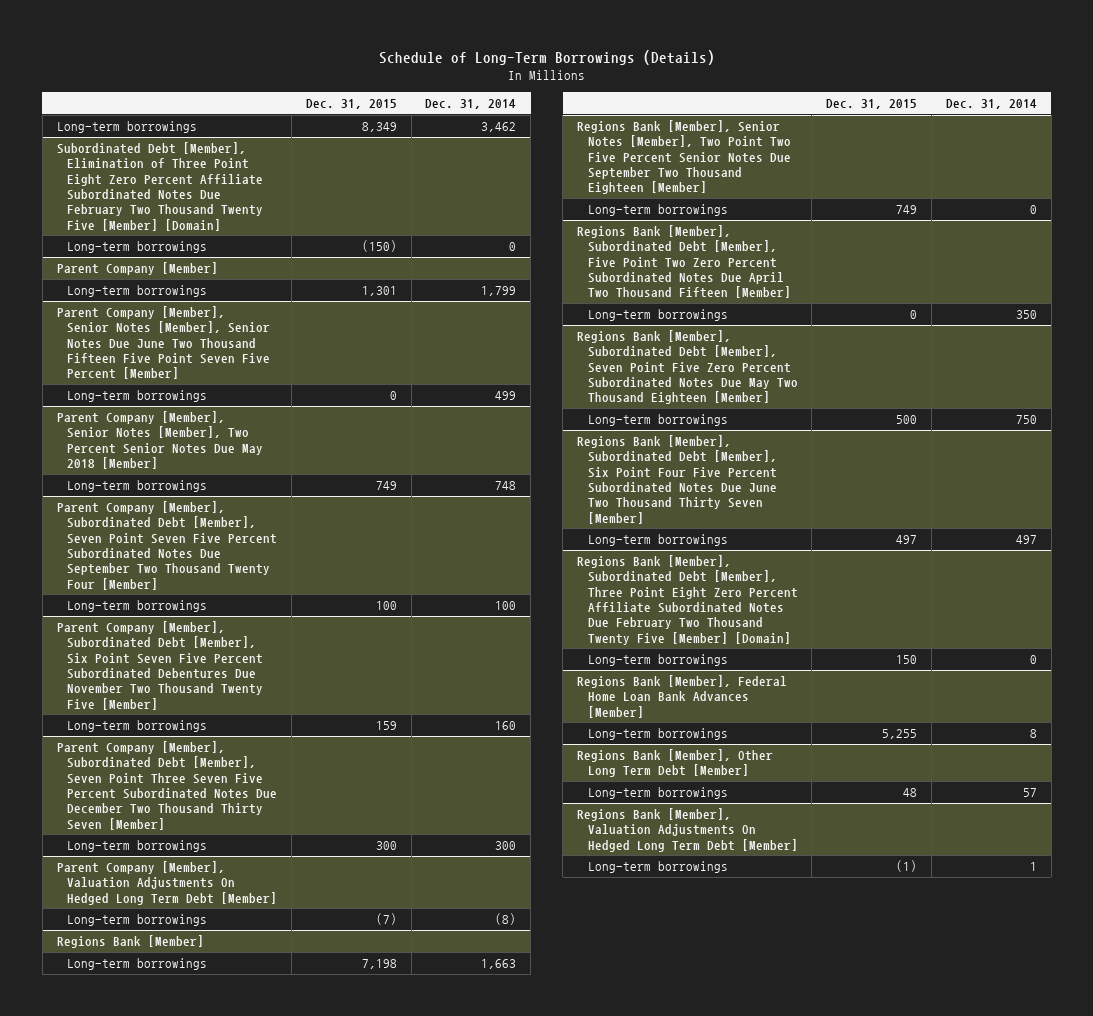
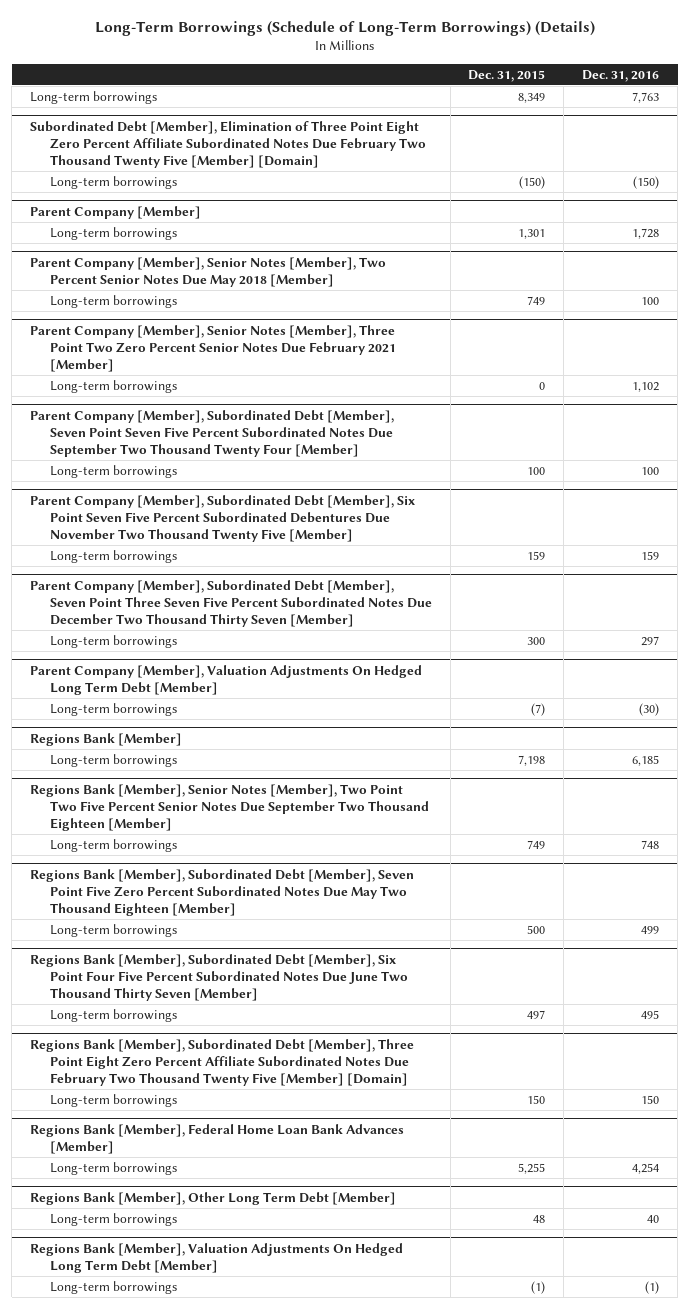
[378,49,715,65] Schedule of Long-Term Borrowings (Details) -> [94,21,595,37] Long-Term Borrowings (Schedule of Long-Term Borrowings) (Details)
[425,98,517,109] Dec. 31, 2014 -> none
none -> [582,69,660,82] Dec. 31, 2016
[56,305,271,380] Parent Company [Member], Senior Notes [Member], Senior Notes Due June Two Thousand Fifteen Five Point Seven Five Percent [Member] -> none
[67,389,208,402] Long-term borrowings -> none
none -> [30,324,396,373] Parent Company [Member], Senior Notes [Member], Three Point Two Zero Percent Senior Notes Due February 2021 [Member]
none -> [49,379,177,393] Long-term borrowings
[576,224,791,299] Regions Bank [Member], Subordinated Debt [Member], Five Point Two Zero Percent Subordinated Notes Due April Two Thousand Fifteen [Member] -> none
[587,308,728,321] Long-term borrowings -> none

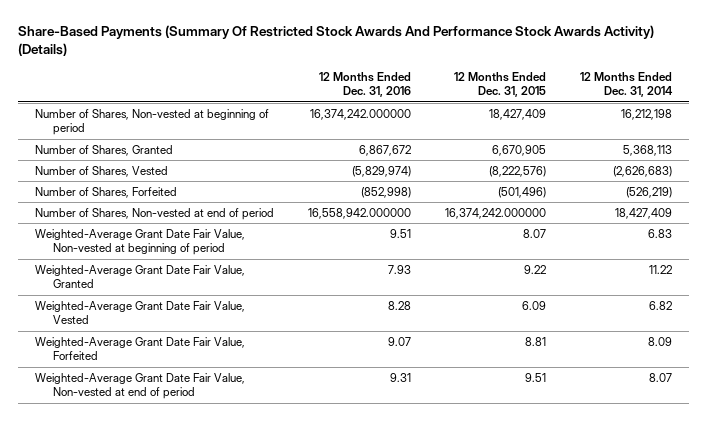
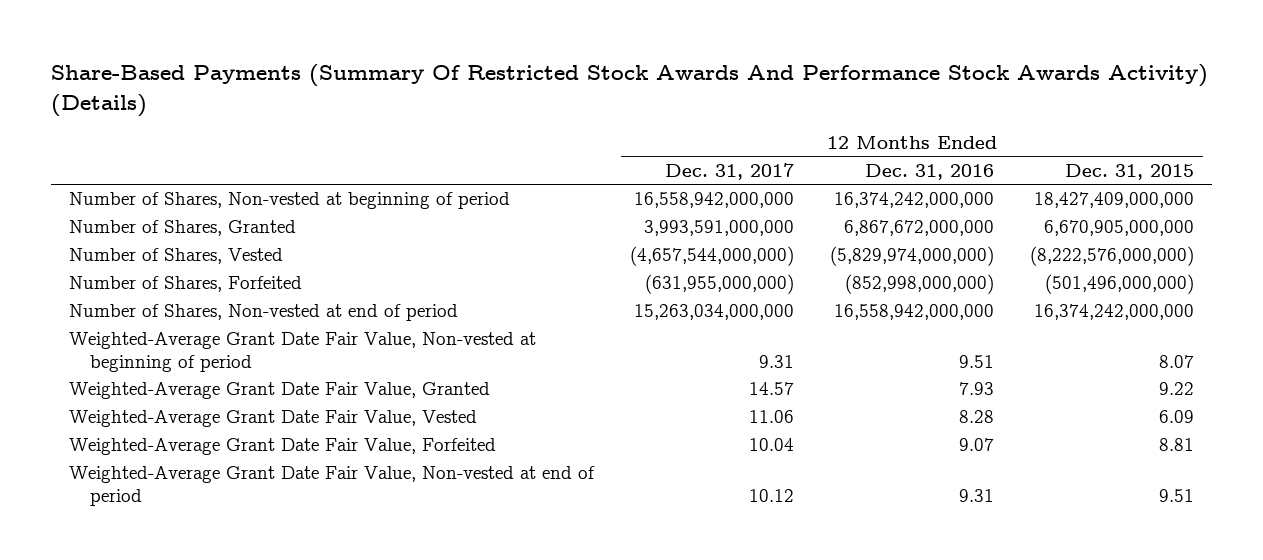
[580,71,674,98] 12 Months Ended Dec. 31, 2014 -> none
none -> [664,162,794,180] Dec. 31, 2017
[309,108,411,120] 16,374,242.000000 -> [833,192,994,209] 16,374,242,000,000
[489,108,547,120] 18,427,409 -> [1034,192,1195,209] 18,427,409,000,000
[358,144,411,156] 6,867,672 -> [843,220,994,237] 6,867,672,000,000
[492,144,547,156] 6,670,905 -> [1044,220,1195,237] 6,670,905,000,000
[351,165,411,177] (5,829,974) -> [829,246,994,267] (5,829,974,000,000)
[489,165,547,177] (8,222,576) -> [1030,246,1195,267] (8,222,576,000,000)
[360,186,411,198] (852,998) -> [844,274,994,295] (852,998,000,000)
[498,186,547,198] (501,496) -> [1045,274,1195,295] (501,496,000,000)
[307,207,411,219] 16,558,942.000000 -> [833,304,994,321] 16,558,942,000,000
[445,207,547,219] 16,374,242.000000 -> [1034,304,1195,321] 16,374,242,000,000

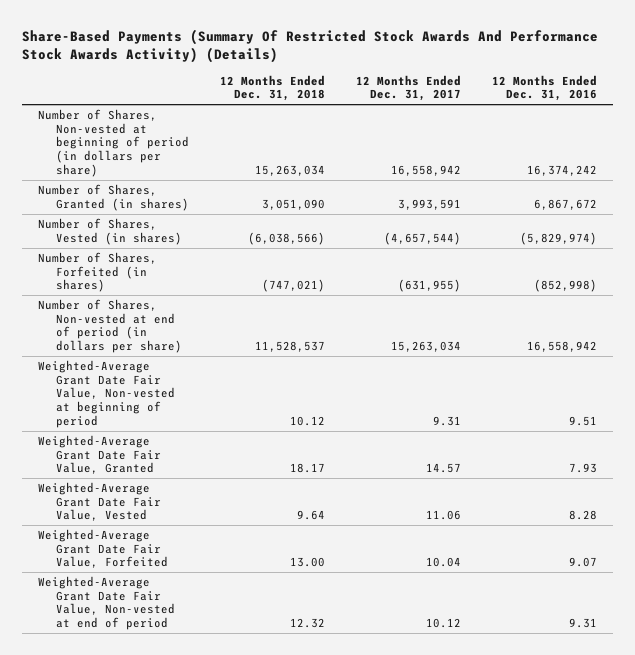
[1065,163,1195,180] Dec. 31, 2015 -> none
none -> [219,74,325,102] 12 Months Ended Dec. 31, 2018
[68,192,510,210] Number of Shares, Non-vested at beginning of period -> [37,109,189,177] Number of Shares, Non-vested at beginning of period (in dollars per share)
[633,192,794,209] 16,558,942,000,000 -> [390,164,461,176] 16,558,942
[833,192,994,209] 16,374,242,000,000 -> [527,164,598,176] 16,374,242
[68,220,296,237] Number of Shares, Granted -> [37,184,189,211] Number of Shares, Granted (in shares)
[643,220,794,237] 3,993,591,000,000 -> [397,198,461,210] 3,993,591
[843,220,994,237] 6,867,672,000,000 -> [534,198,598,210] 6,867,672
[68,248,283,265] Number of Shares, Vested -> [37,218,182,245] Number of Shares, Vested (in shares)
[629,246,794,267] (4,657,544,000,000) -> [383,231,461,245] (4,657,544)
[829,246,994,267] (5,829,974,000,000) -> [520,231,598,245] (5,829,974)
[68,276,302,293] Number of Shares, Forfeited -> [37,252,157,293] Number of Shares, Forfeited (in shares)
[644,274,794,295] (631,955,000,000) -> [397,279,461,293] (631,955)
[844,274,994,295] (852,998,000,000) -> [534,279,598,293] (852,998)
[68,304,458,322] Number of Shares, Non-vested at end of period -> [37,299,182,354] Number of Shares, Non-vested at end of period (in dollars per share)
[633,304,794,321] 15,263,034,000,000 -> [390,341,461,353] 15,263,034
[833,304,994,321] 16,558,942,000,000 -> [527,341,598,353] 16,558,942

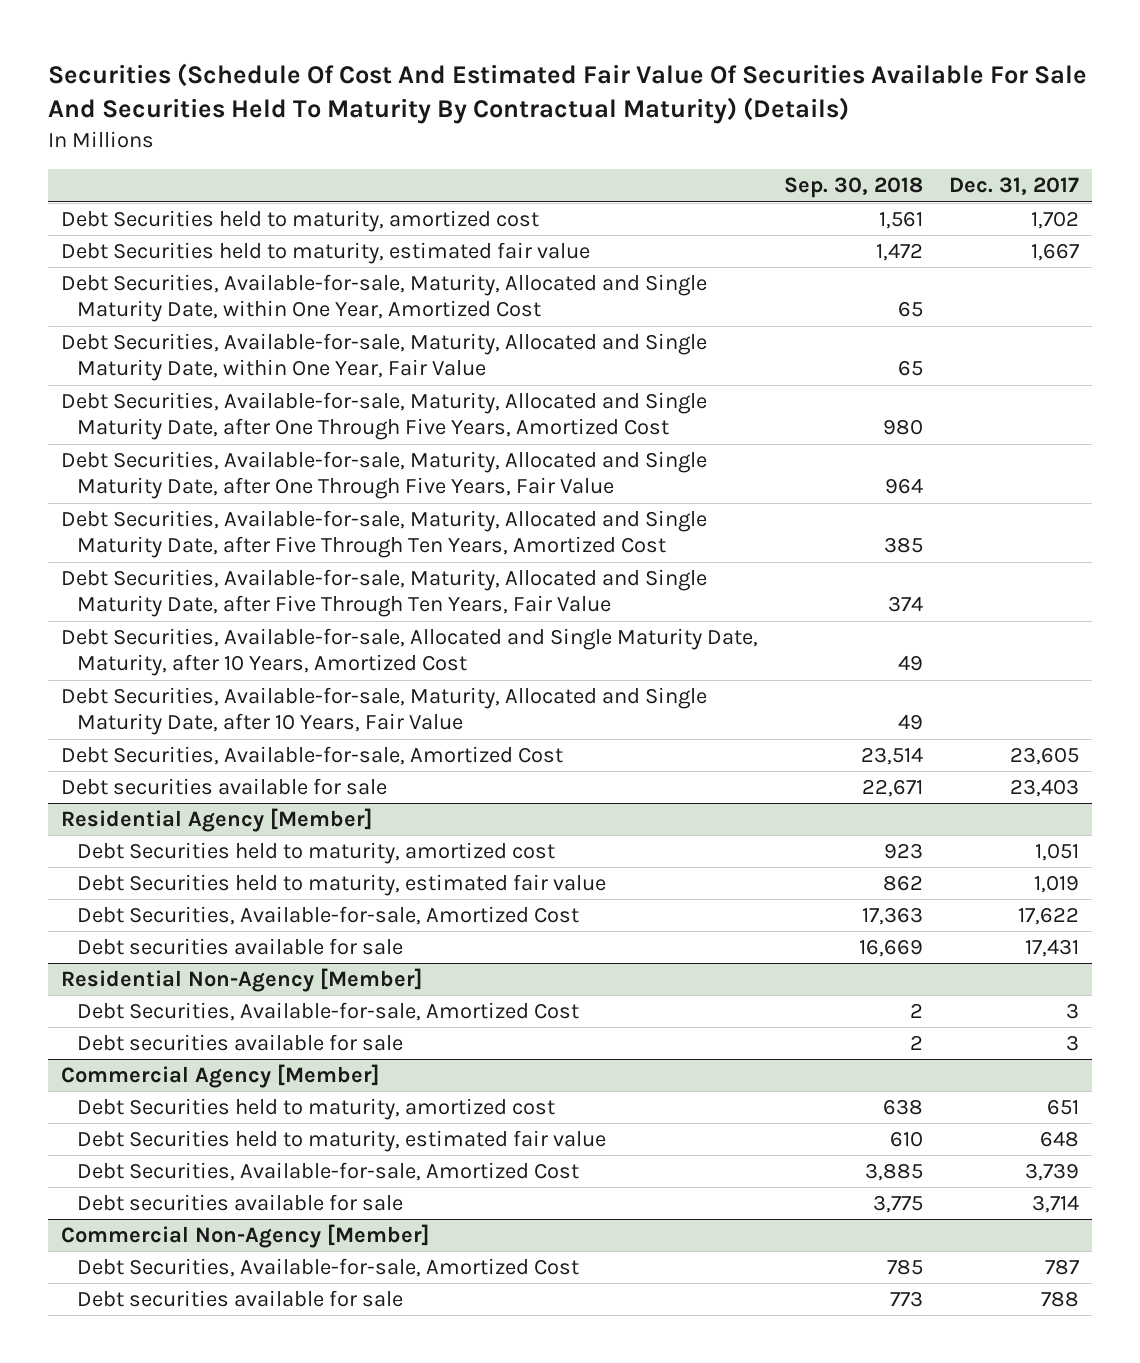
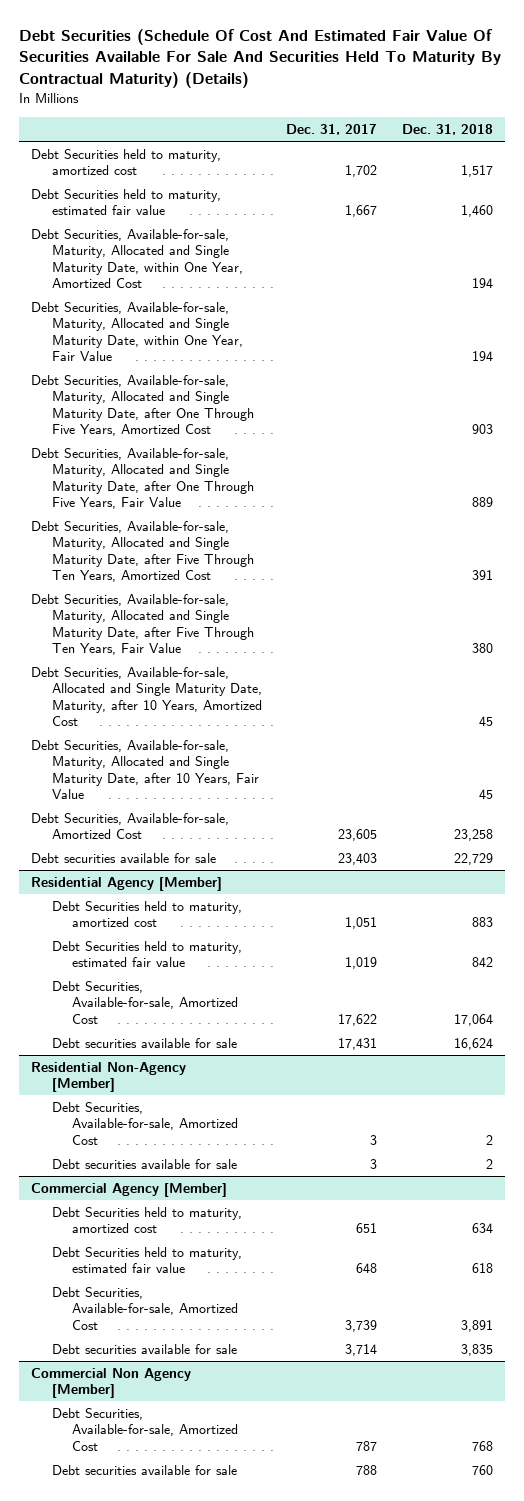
[48,62,1088,125] Securities (Schedule Of Cost And Estimated Fair Value Of Securities Available For Sale And Securities Held To Maturity By Contractual Maturity) (Details) -> [18,28,501,89] Debt Securities (Schedule Of Cost And Estimated Fair Value Of Securities Available For Sale And Securities Held To Maturity By Contractual Maturity) (Details)
[784,177,924,199] Sep. 30, 2018 -> none
none -> [402,123,494,135] Dec. 31, 2018
[61,1224,430,1249] Commercial Non-Agency [Member] -> [31,1367,192,1399] Commercial Non Agency [Member]

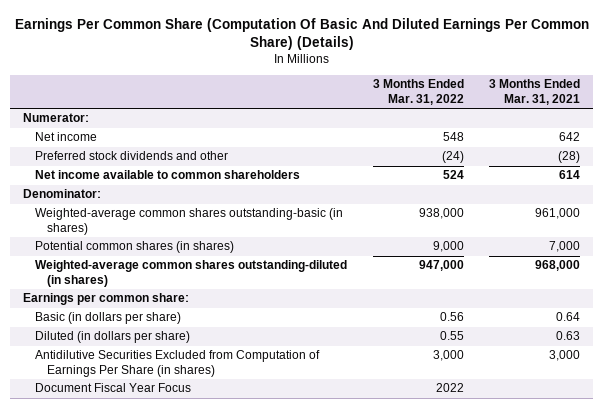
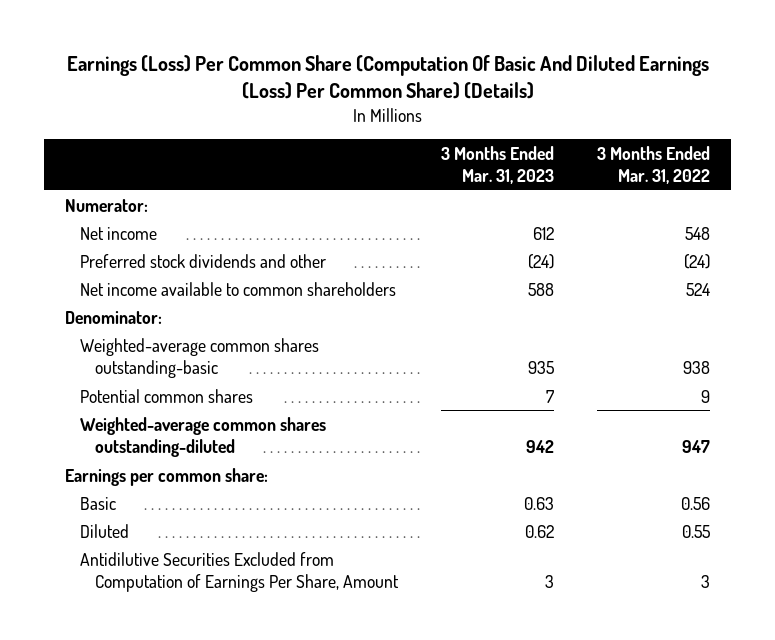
[14,17,589,51] Earnings Per Common Share (Computation Of Basic And Diluted Earnings Per Common Share) (Details) -> [66,54,709,100] Earnings (Loss) Per Common Share (Computation Of Basic And Diluted Earnings (Loss) Per Common Share) (Details)
[489,79,581,105] 3 Months Ended Mar. 31, 2021 -> none
none -> [441,145,555,185] 3 Months Ended Mar. 31, 2023
[35,208,344,235] Weighted-average common shares outstanding-basic (in shares) -> [80,337,320,378] Weighted-average common shares outstanding-basic
[418,208,464,220] 938,000 -> [683,360,711,374] 938
[35,241,235,254] Potential common shares (in shares) -> [80,388,254,403] Potential common shares
[432,241,464,253] 9,000 -> [701,389,711,403] 9
[35,260,348,287] Weighted-average common shares outstanding-diluted (in shares) -> [80,416,327,457] Weighted-average common shares outstanding-diluted
[418,260,464,272] 947,000 -> [682,439,711,453] 947
[35,383,192,393] Document Fiscal Year Focus -> none
[35,312,182,325] Basic (in dollars per share) -> [80,496,117,510] Basic
[35,331,191,344] Diluted (in dollars per share) -> [80,523,130,538] Diluted
[35,350,321,377] Antidilutive Securities Excluded from Computation of Earnings Per Share (in shares) -> [80,551,400,592] Antidilutive Securities Excluded from Computation of Earnings Per Share, Amount
[432,350,464,362] 3,000 -> [701,574,711,588] 3

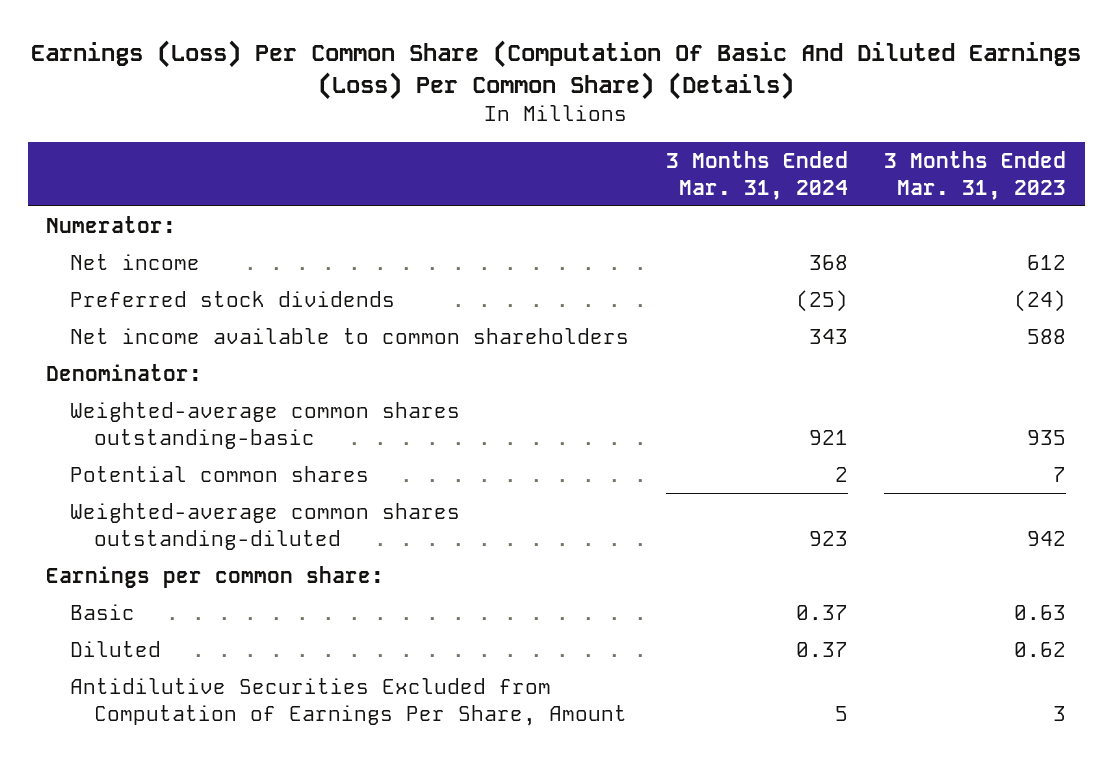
[597,145,711,185] 3 Months Ended Mar. 31, 2022 -> none
none -> [665,150,848,200] 3 Months Ended Mar. 31, 2024
[80,253,327,268] Preferred stock dividends and other -> [70,290,396,307] Preferred stock dividends

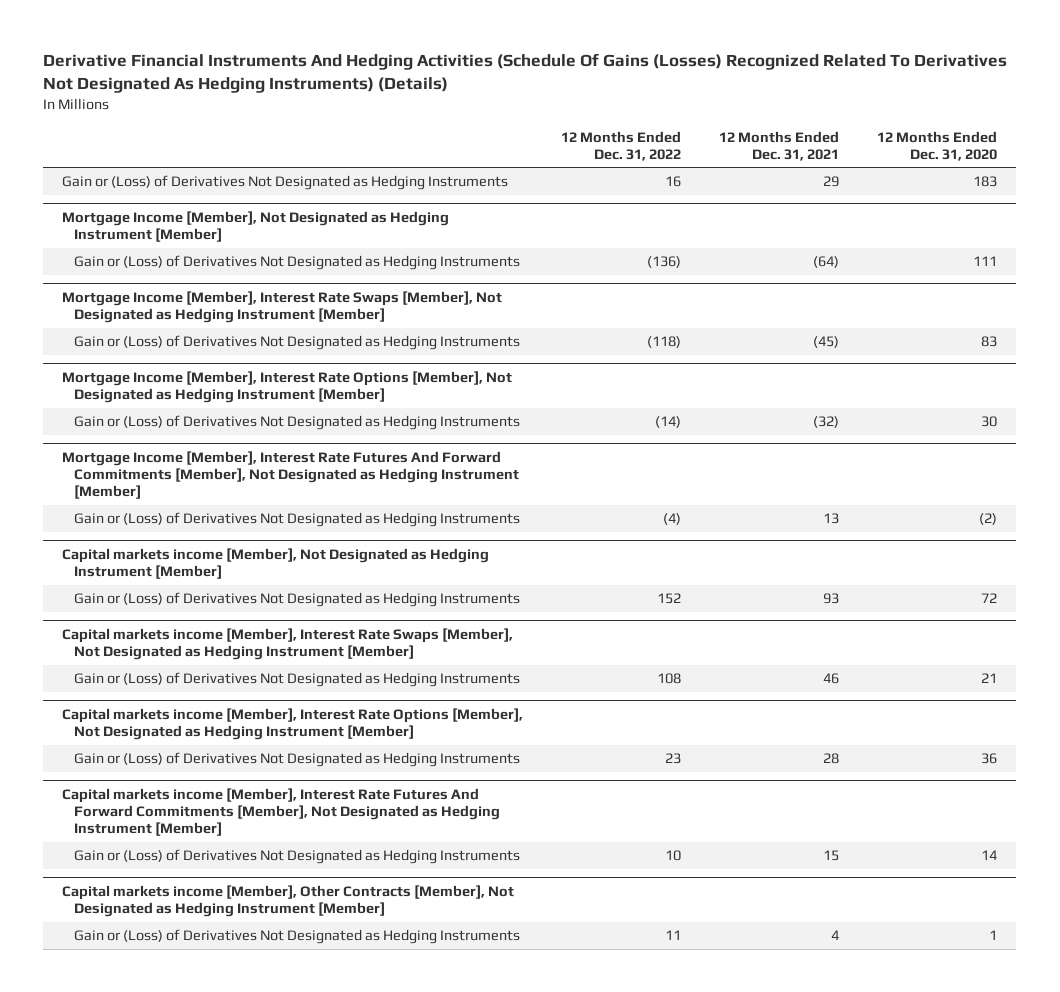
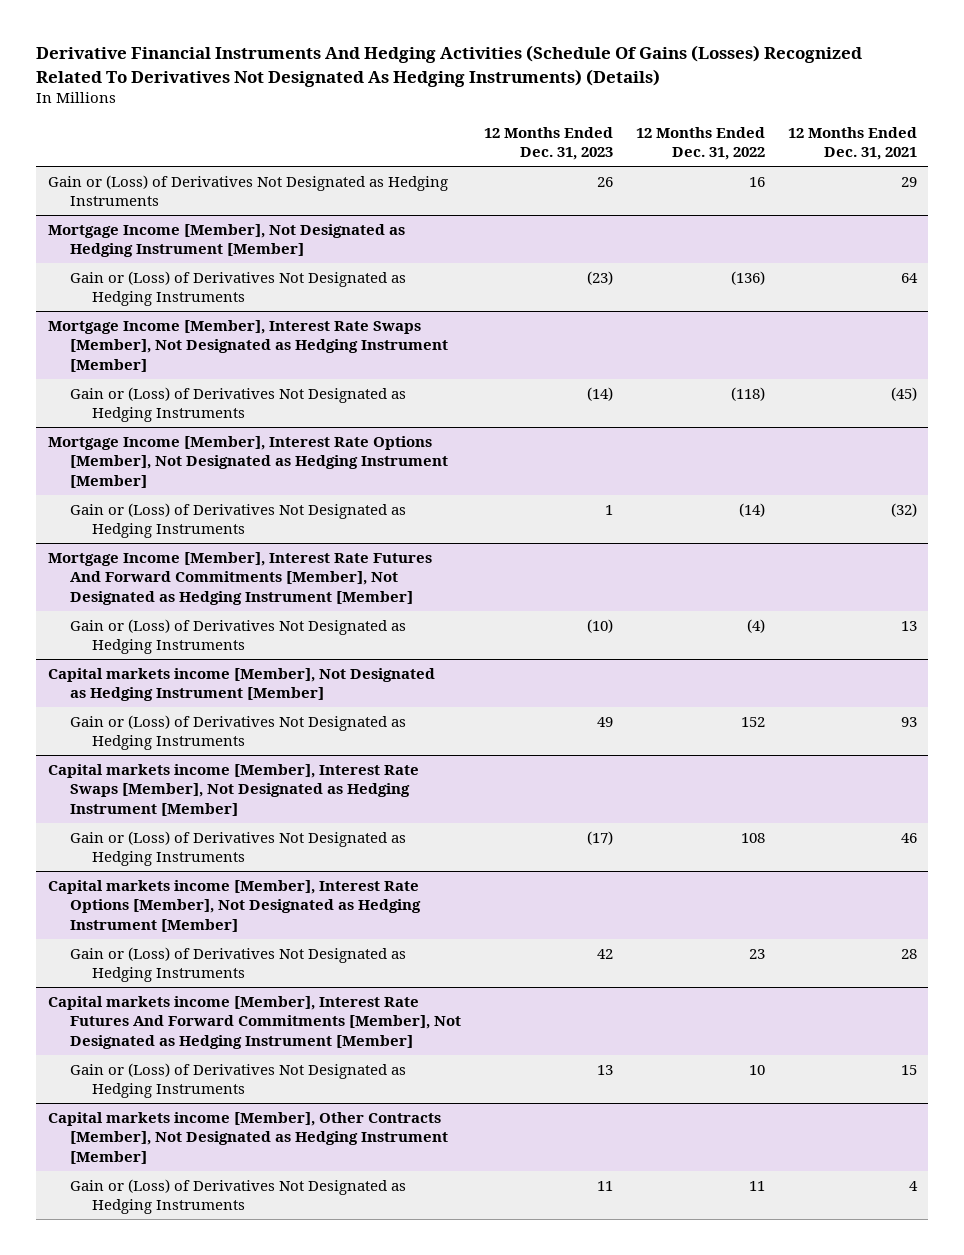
[877,130,998,161] 12 Months Ended Dec. 31, 2020 -> none
none -> [483,126,613,160] 12 Months Ended Dec. 31, 2023
[813,256,840,269] (64) -> [900,272,918,283] 64

